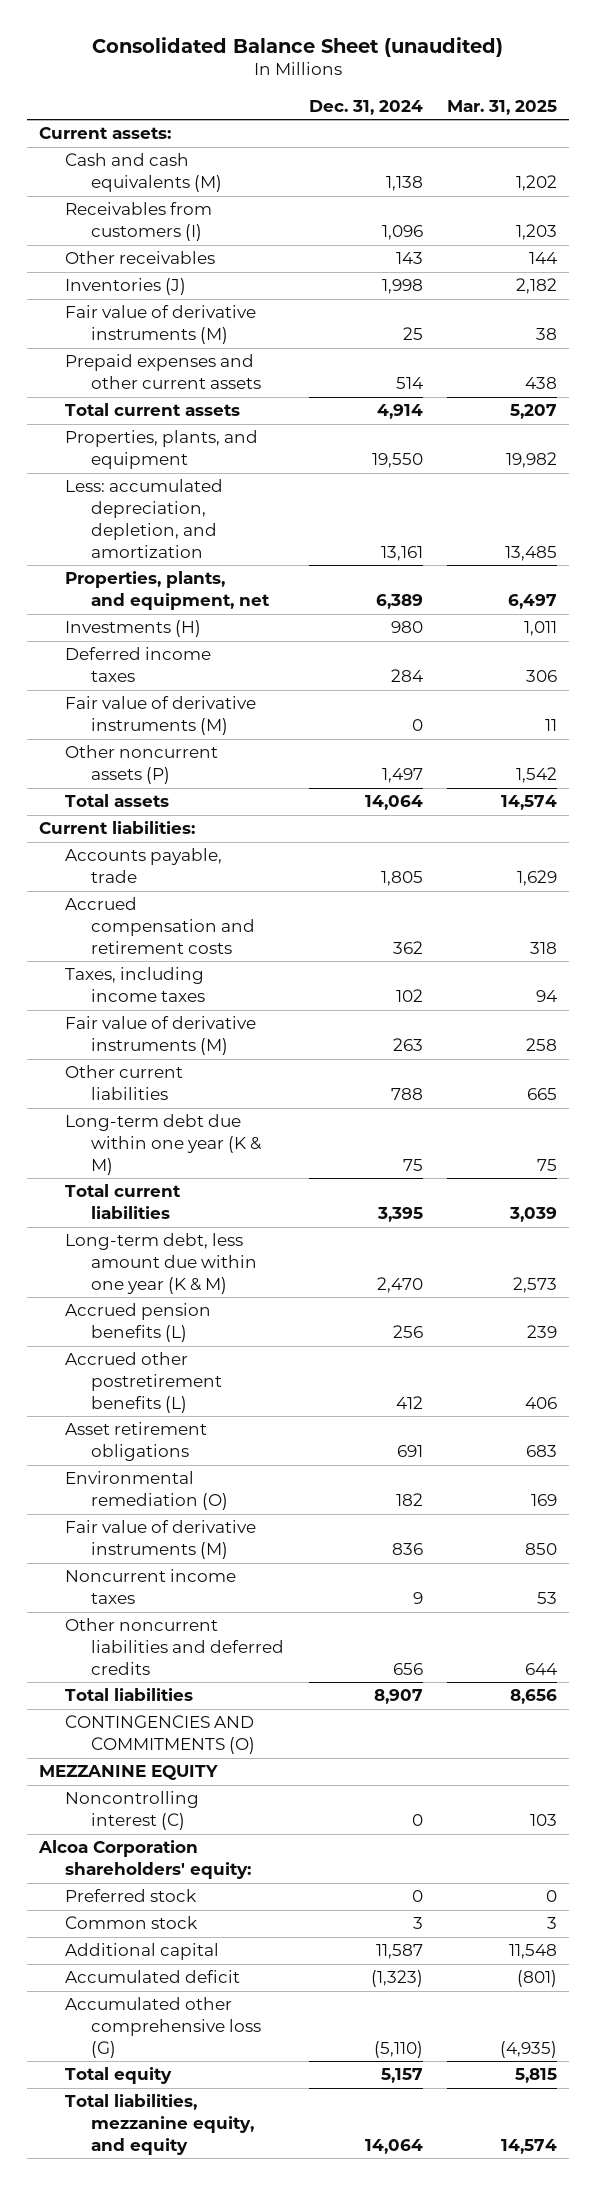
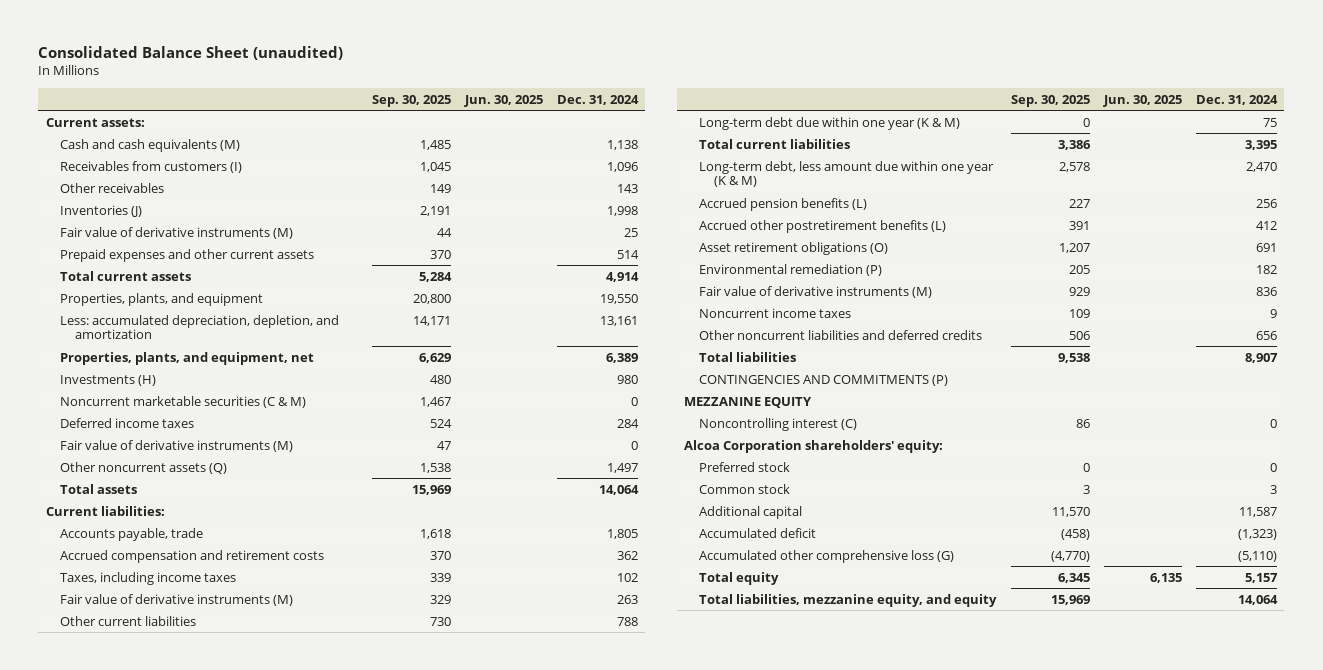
[447,99,558,115] Mar. 31, 2025 -> none
none -> [371,94,451,107] Sep. 30, 2025
none -> [464,94,544,107] Jun. 30, 2025
none -> [60,395,307,408] Noncurrent marketable securities (C & M)
[64,745,218,785] Other noncurrent assets (P) -> [60,461,228,474] Other noncurrent assets (Q)
[64,1422,207,1462] Asset retirement obligations -> [699,241,889,255] Asset retirement obligations (O)
[64,1471,228,1511] Environmental remediation (O) -> [699,263,883,276] Environmental remediation (P)
[64,1715,255,1755] CONTINGENCIES AND COMMITMENTS (O) -> [699,374,949,386] CONTINGENCIES AND COMMITMENTS (P)

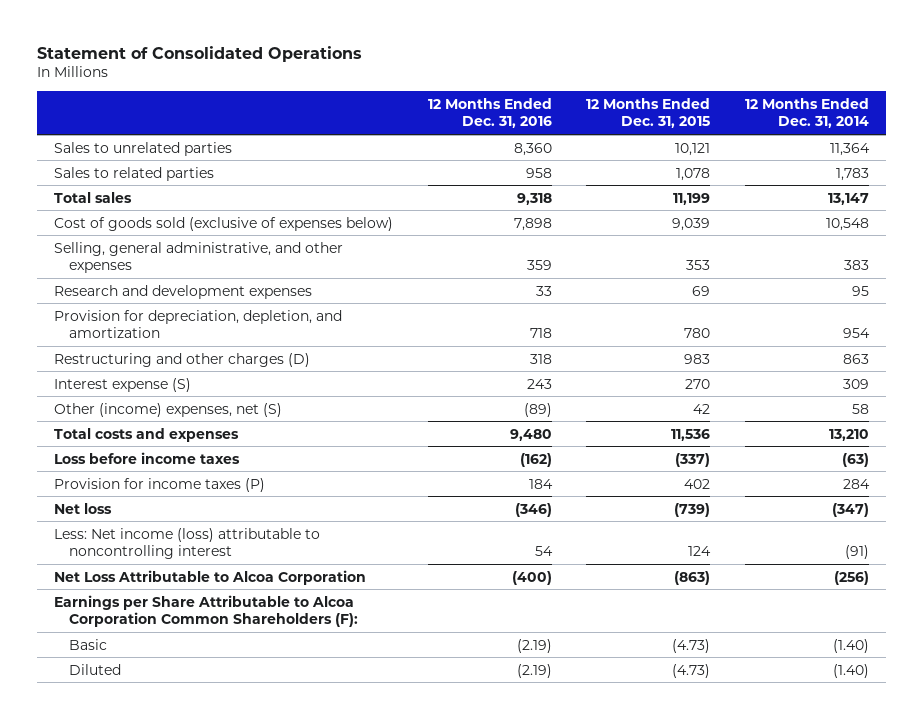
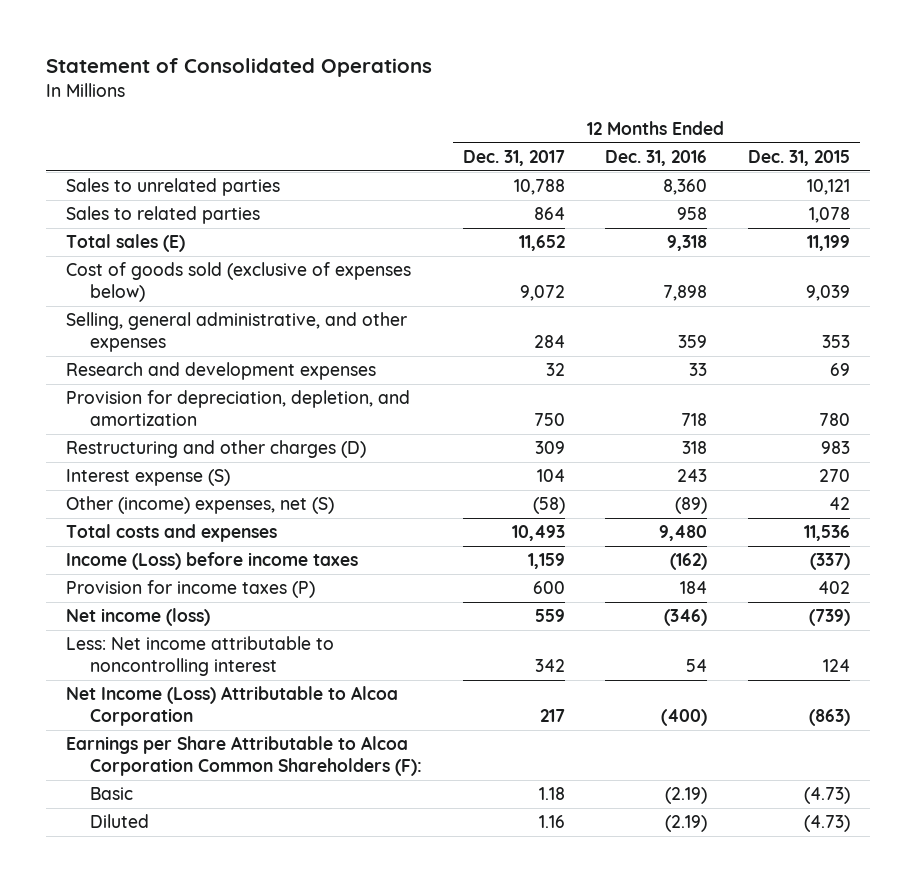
[744,97,869,129] 12 Months Ended Dec. 31, 2014 -> none
none -> [462,150,565,167] Dec. 31, 2017
[54,191,133,203] Total sales -> [66,234,186,253] Total sales (E)
[54,451,241,464] Loss before income taxes -> [66,552,359,571] Income (Loss) before income taxes
[54,502,113,514] Net loss -> [66,608,211,627] Net income (loss)
[54,527,321,560] Less: Net income (loss) attributable to noncontrolling interest -> [66,636,335,676] Less: Net income attributable to noncontrolling interest
[54,569,367,585] Net Loss Attributable to Alcoa Corporation -> [66,686,399,726] Net Income (Loss) Attributable to Alcoa Corporation

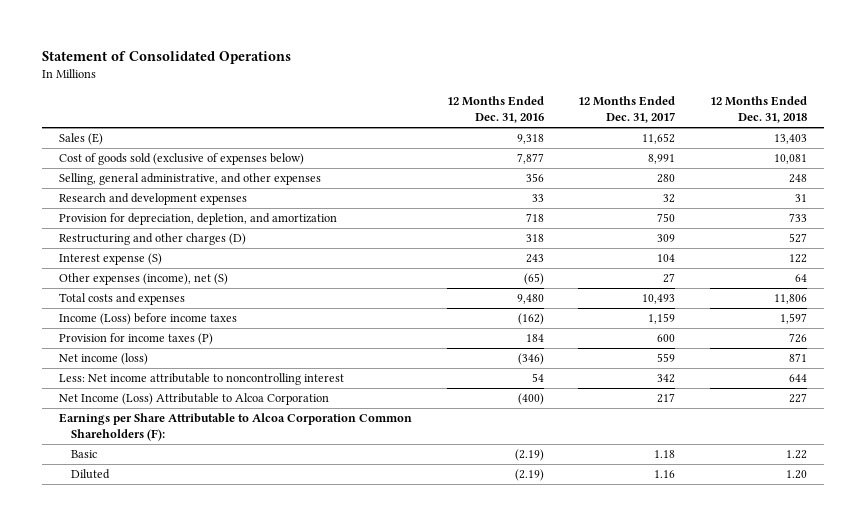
[747,150,850,167] Dec. 31, 2015 -> none
none -> [709,95,807,124] 12 Months Ended Dec. 31, 2018
[66,178,281,197] Sales to unrelated parties -> none
[66,206,261,225] Sales to related parties -> none
[66,234,186,253] Total sales (E) -> [59,133,104,146] Sales (E)
[519,284,565,301] 9,072 -> [648,154,676,165] 8,991
[663,284,708,301] 7,898 -> [516,153,544,165] 7,877
[533,334,565,348] 284 -> [657,174,676,184] 280
[678,334,708,348] 359 -> [525,173,544,183] 356
[66,496,335,515] Other (income) expenses, net (S) -> [59,273,229,286] Other expenses (income), net (S)
[532,497,565,515] (58) -> [663,273,676,284] 27
[675,497,708,515] (89) -> [523,273,544,286] (65)

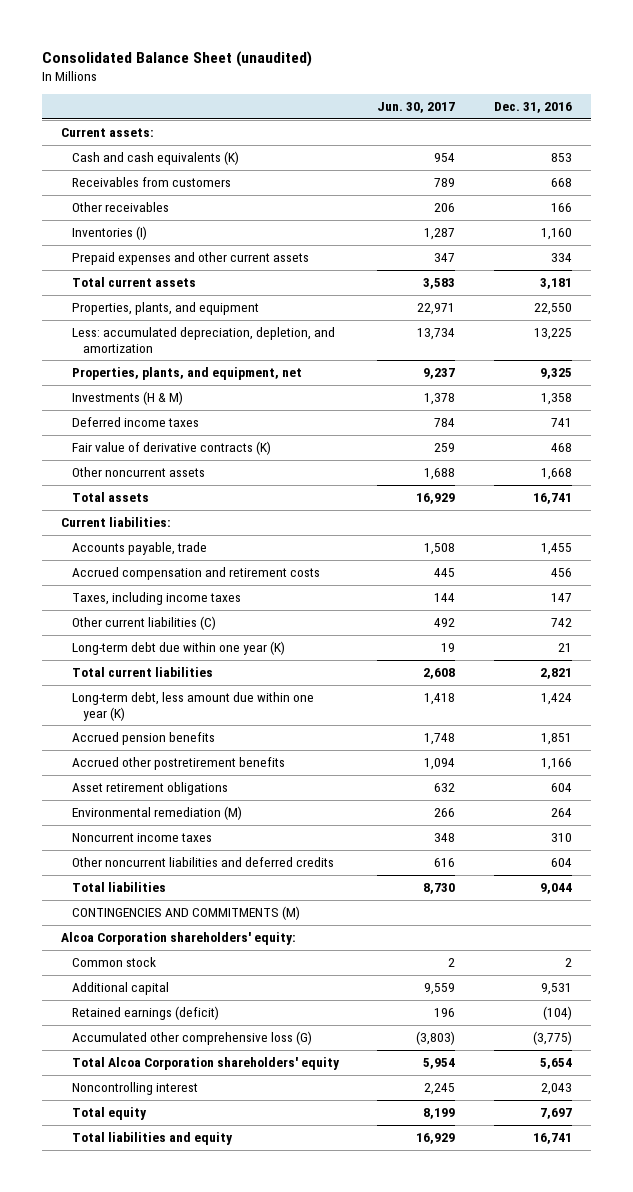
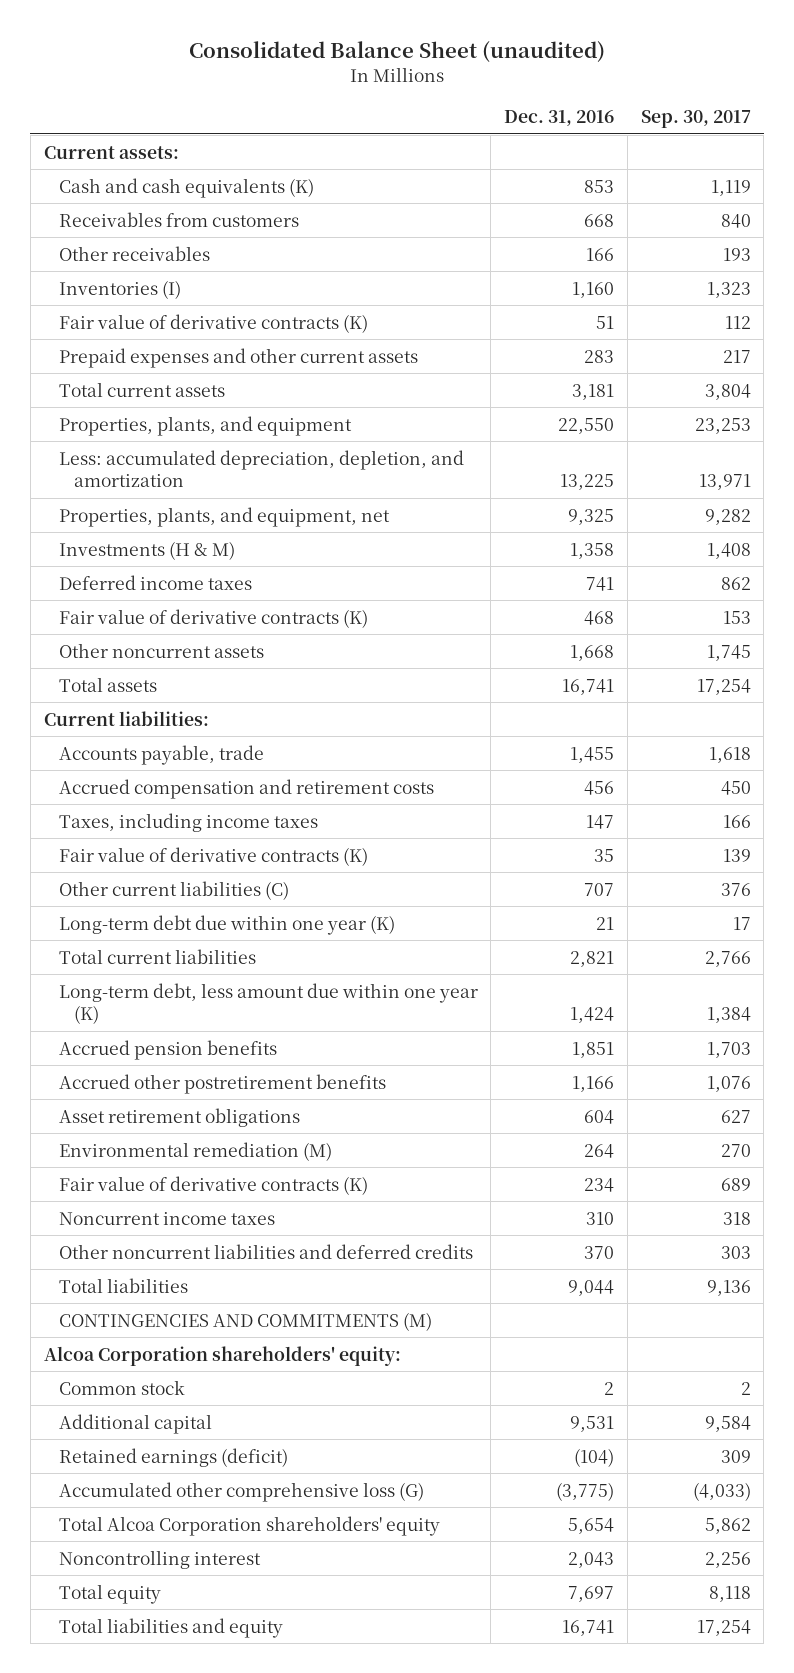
[377,102,456,114] Jun. 30, 2017 -> none
none -> [640,109,751,128] Sep. 30, 2017
none -> [58,313,368,333] Fair value of derivative contracts (K)
[550,253,572,263] 334 -> [584,349,615,363] 283
none -> [58,846,368,866] Fair value of derivative contracts (K)
[550,618,572,628] 742 -> [584,882,615,896] 707
none -> [58,1175,368,1195] Fair value of derivative contracts (K)
[550,858,572,868] 604 -> [584,1245,615,1259] 370

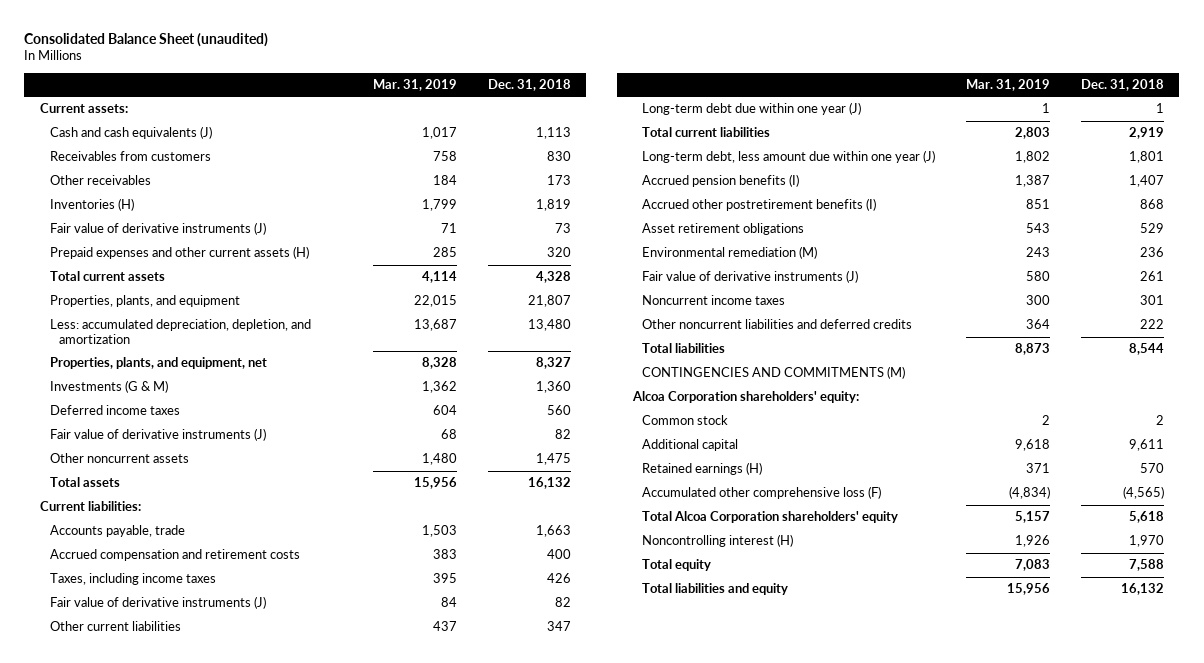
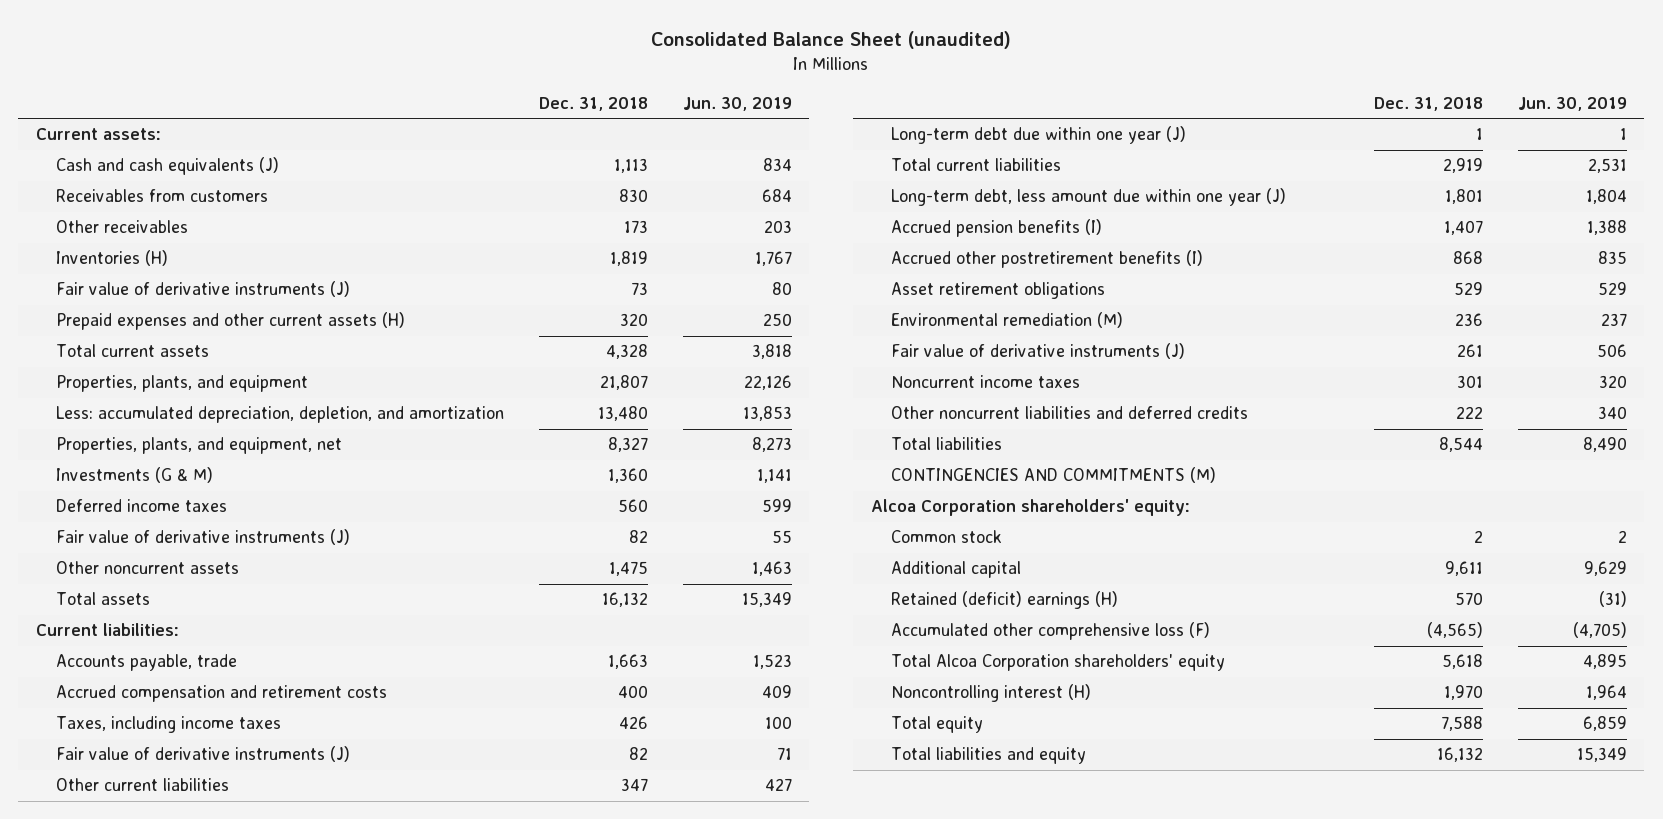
[373,78,458,91] Mar. 31, 2019 -> none
none -> [683,96,793,111] Jun. 30, 2019
[642,462,763,476] Retained earnings (H) -> [891,591,1119,610] Retained (deficit) earnings (H)

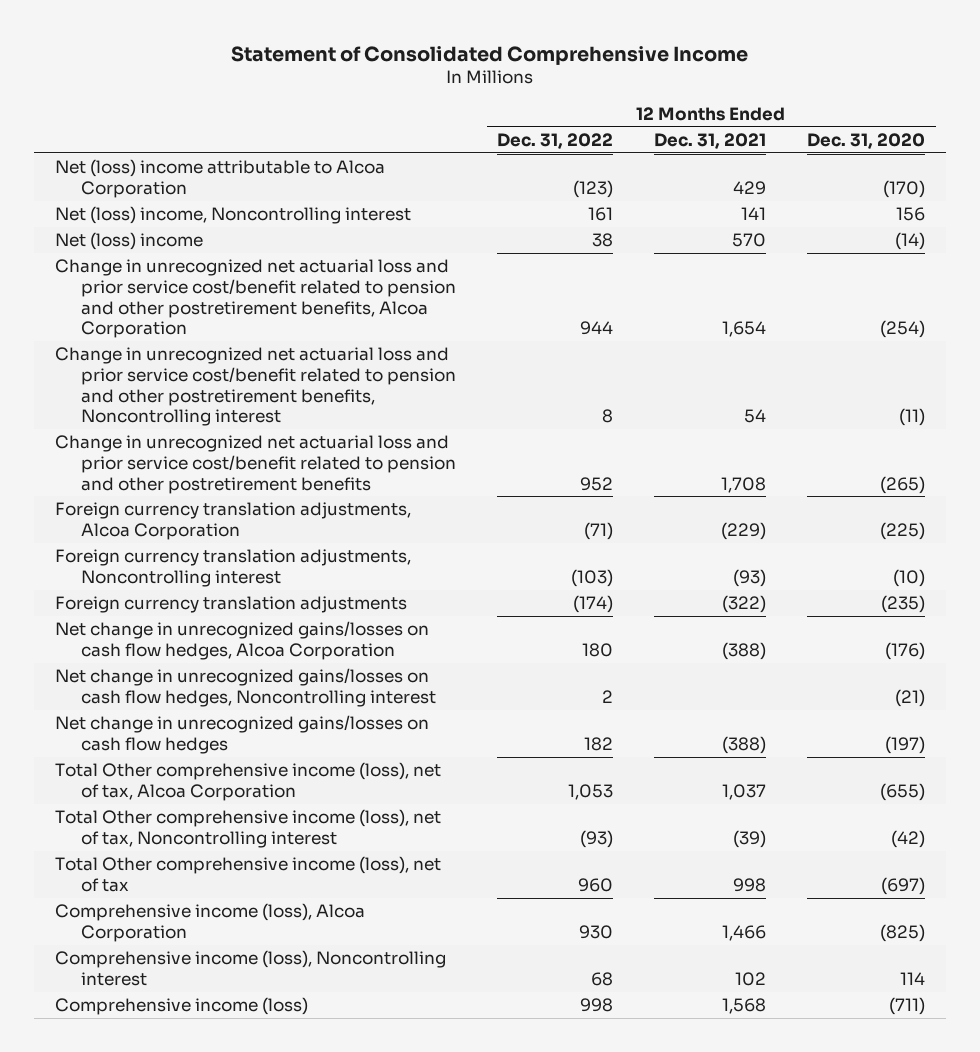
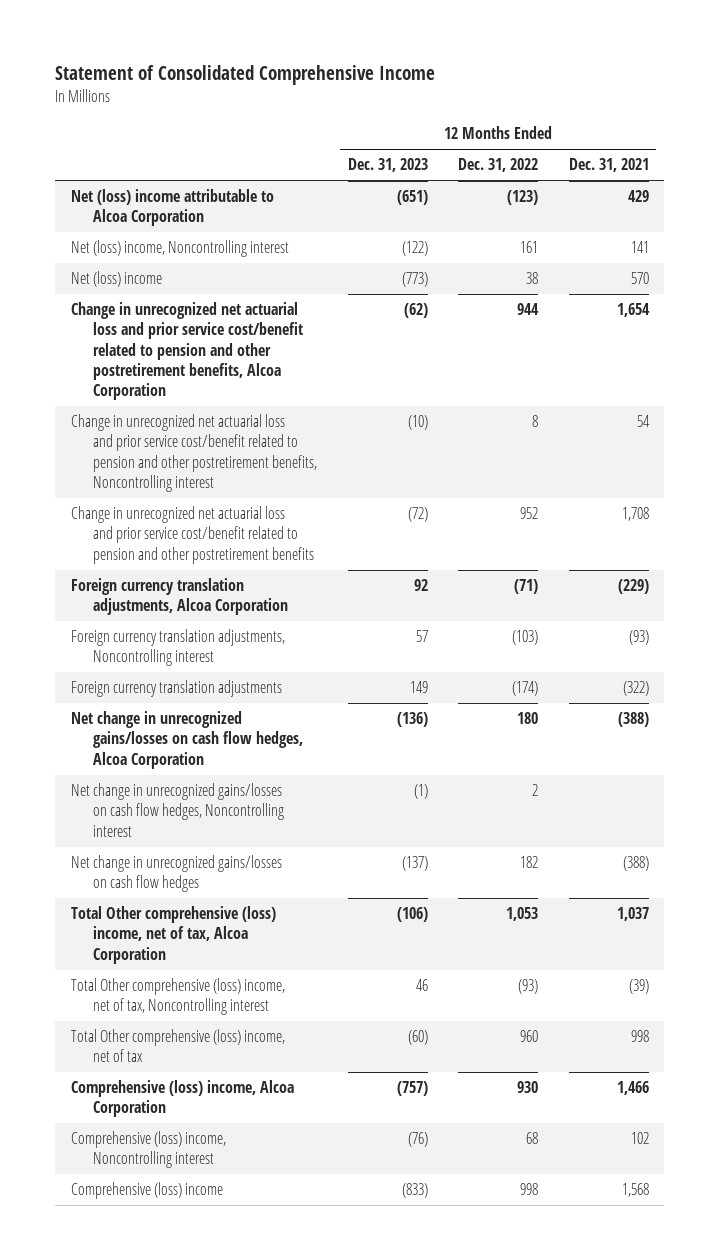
[807,132,926,149] Dec. 31, 2020 -> none
none -> [347,158,428,173] Dec. 31, 2023
[54,762,441,801] Total Other comprehensive income (loss), net of tax, Alcoa Corporation -> [70,906,276,964] Total Other comprehensive (loss) income, net of tax, Alcoa Corporation
[54,809,441,848] Total Other comprehensive income (loss), net of tax, Noncontrolling interest -> [70,978,285,1016] Total Other comprehensive (loss) income, net of tax, Noncontrolling interest
[54,856,441,892] Total Other comprehensive income (loss), net of tax -> [70,1029,285,1063] Total Other comprehensive (loss) income, net of tax
[54,903,365,942] Comprehensive income (loss), Alcoa Corporation -> [70,1080,294,1118] Comprehensive (loss) income, Alcoa Corporation
[54,950,446,986] Comprehensive income (loss), Noncontrolling interest -> [70,1131,226,1169] Comprehensive (loss) income, Noncontrolling interest
[54,997,308,1016] Comprehensive income (loss) -> [70,1182,223,1200] Comprehensive (loss) income

